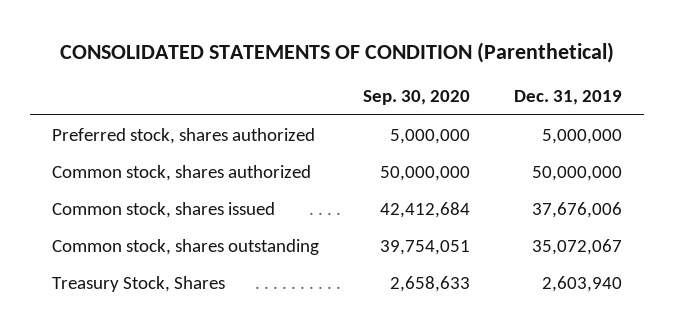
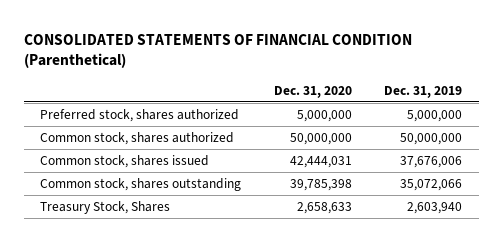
[59,41,614,63] CONSOLIDATED STATEMENTS OF CONDITION (Parenthetical) -> [23,33,412,69] CONSOLIDATED STATEMENTS OF FINANCIAL CONDITION (Parenthetical)
[362,90,470,106] Sep. 30, 2020 -> none
none -> [273,85,352,98] Dec. 31, 2020
[532,238,623,255] 35,072,067 -> [400,178,463,191] 35,072,066

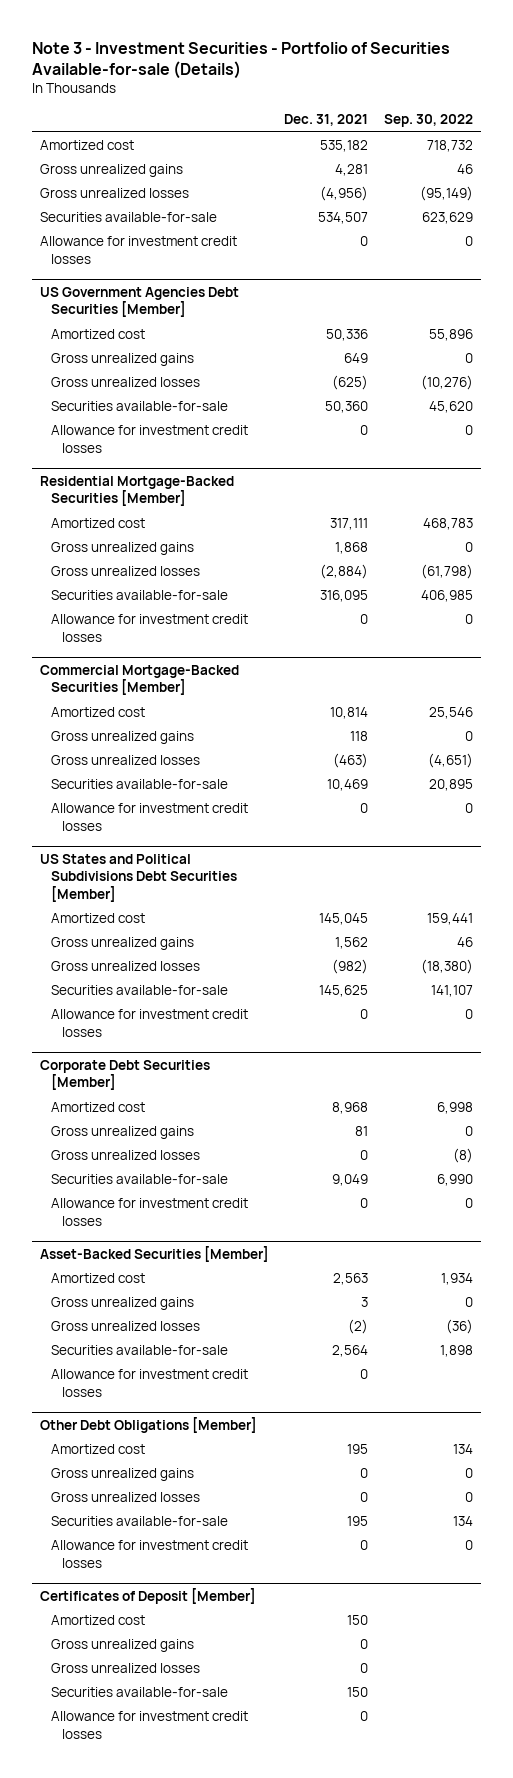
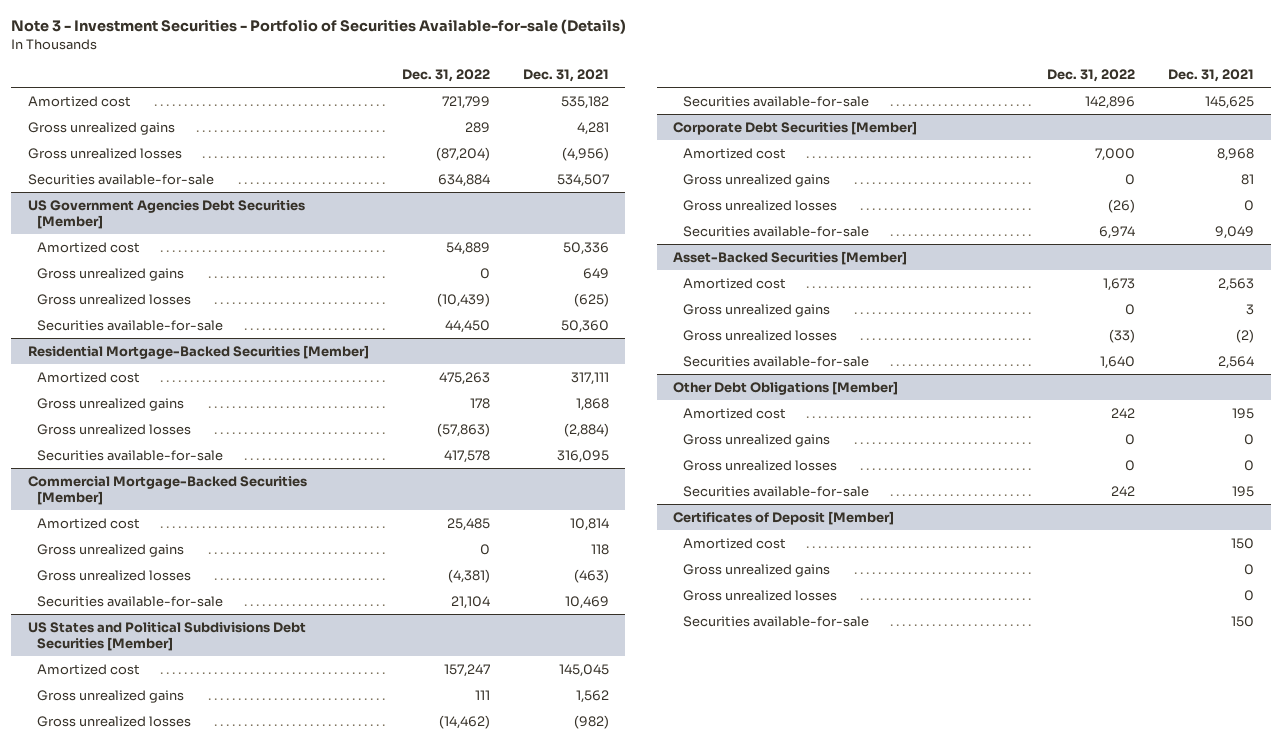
[383,114,473,128] Sep. 30, 2022 -> none
none -> [401,68,490,82] Dec. 31, 2022
[40,236,238,264] Allowance for investment credit losses -> none
[51,425,249,453] Allowance for investment credit losses -> none
[51,614,249,642] Allowance for investment credit losses -> none
[51,803,249,831] Allowance for investment credit losses -> none
[51,1009,249,1037] Allowance for investment credit losses -> none
[51,1198,249,1226] Allowance for investment credit losses -> none
[51,1369,249,1397] Allowance for investment credit losses -> none
[51,1540,249,1568] Allowance for investment credit losses -> none
[51,1711,249,1739] Allowance for investment credit losses -> none

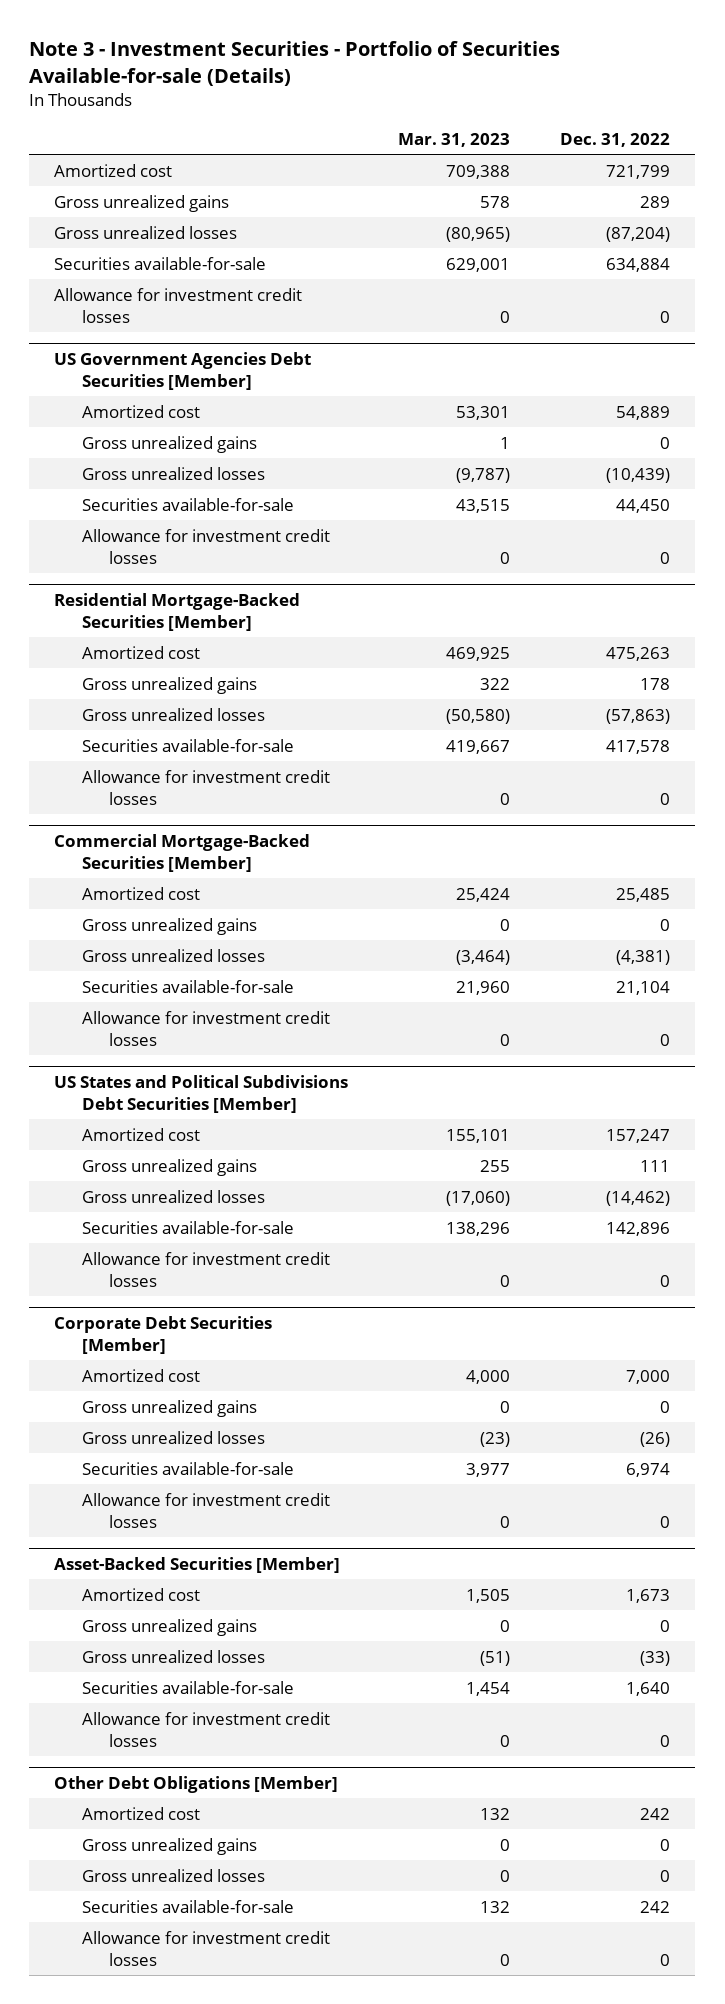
[522,68,609,82] Dec. 31, 2021 -> none
none -> [398,132,511,147] Mar. 31, 2023
none -> [54,287,303,323] Allowance for investment credit losses
none -> [81,528,330,564] Allowance for investment credit losses
none -> [81,769,330,805] Allowance for investment credit losses
none -> [81,1010,330,1046] Allowance for investment credit losses
none -> [81,1251,330,1287] Allowance for investment credit losses
none -> [81,1492,330,1528] Allowance for investment credit losses
none -> [81,1711,330,1747] Allowance for investment credit losses
[673,510,895,525] Certificates of Deposit [Member] -> none
[682,537,786,549] Amortized cost -> none
[682,563,830,577] Gross unrealized gains -> none
[682,589,837,601] Gross unrealized losses -> none
[682,615,869,627] Securities available-for-sale -> none
none -> [81,1930,330,1966] Allowance for investment credit losses

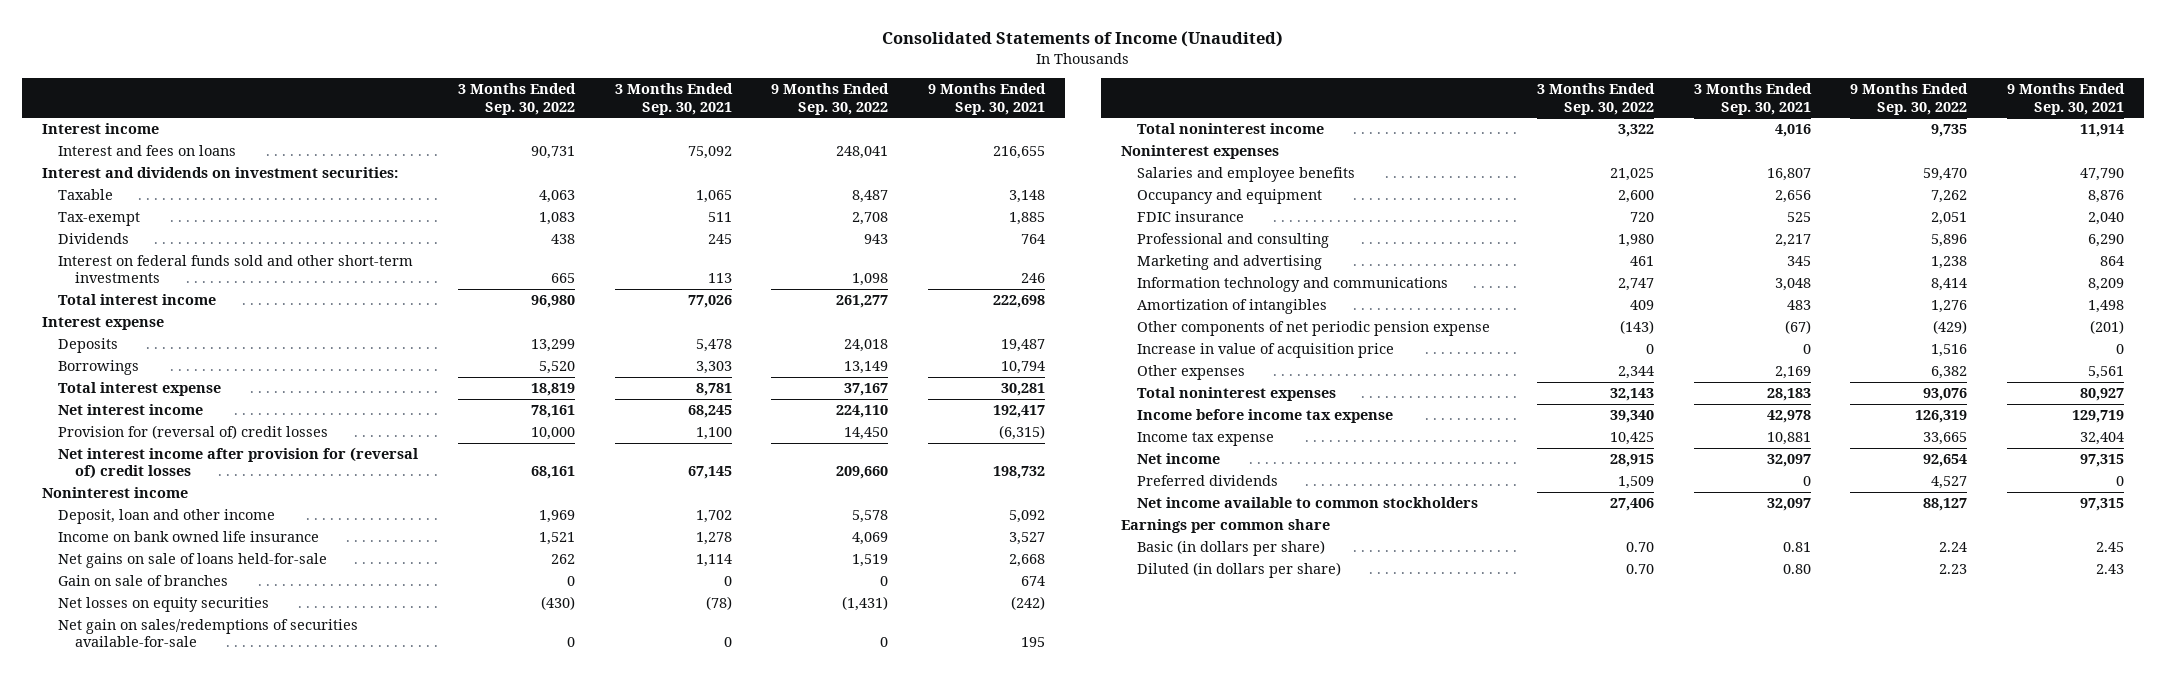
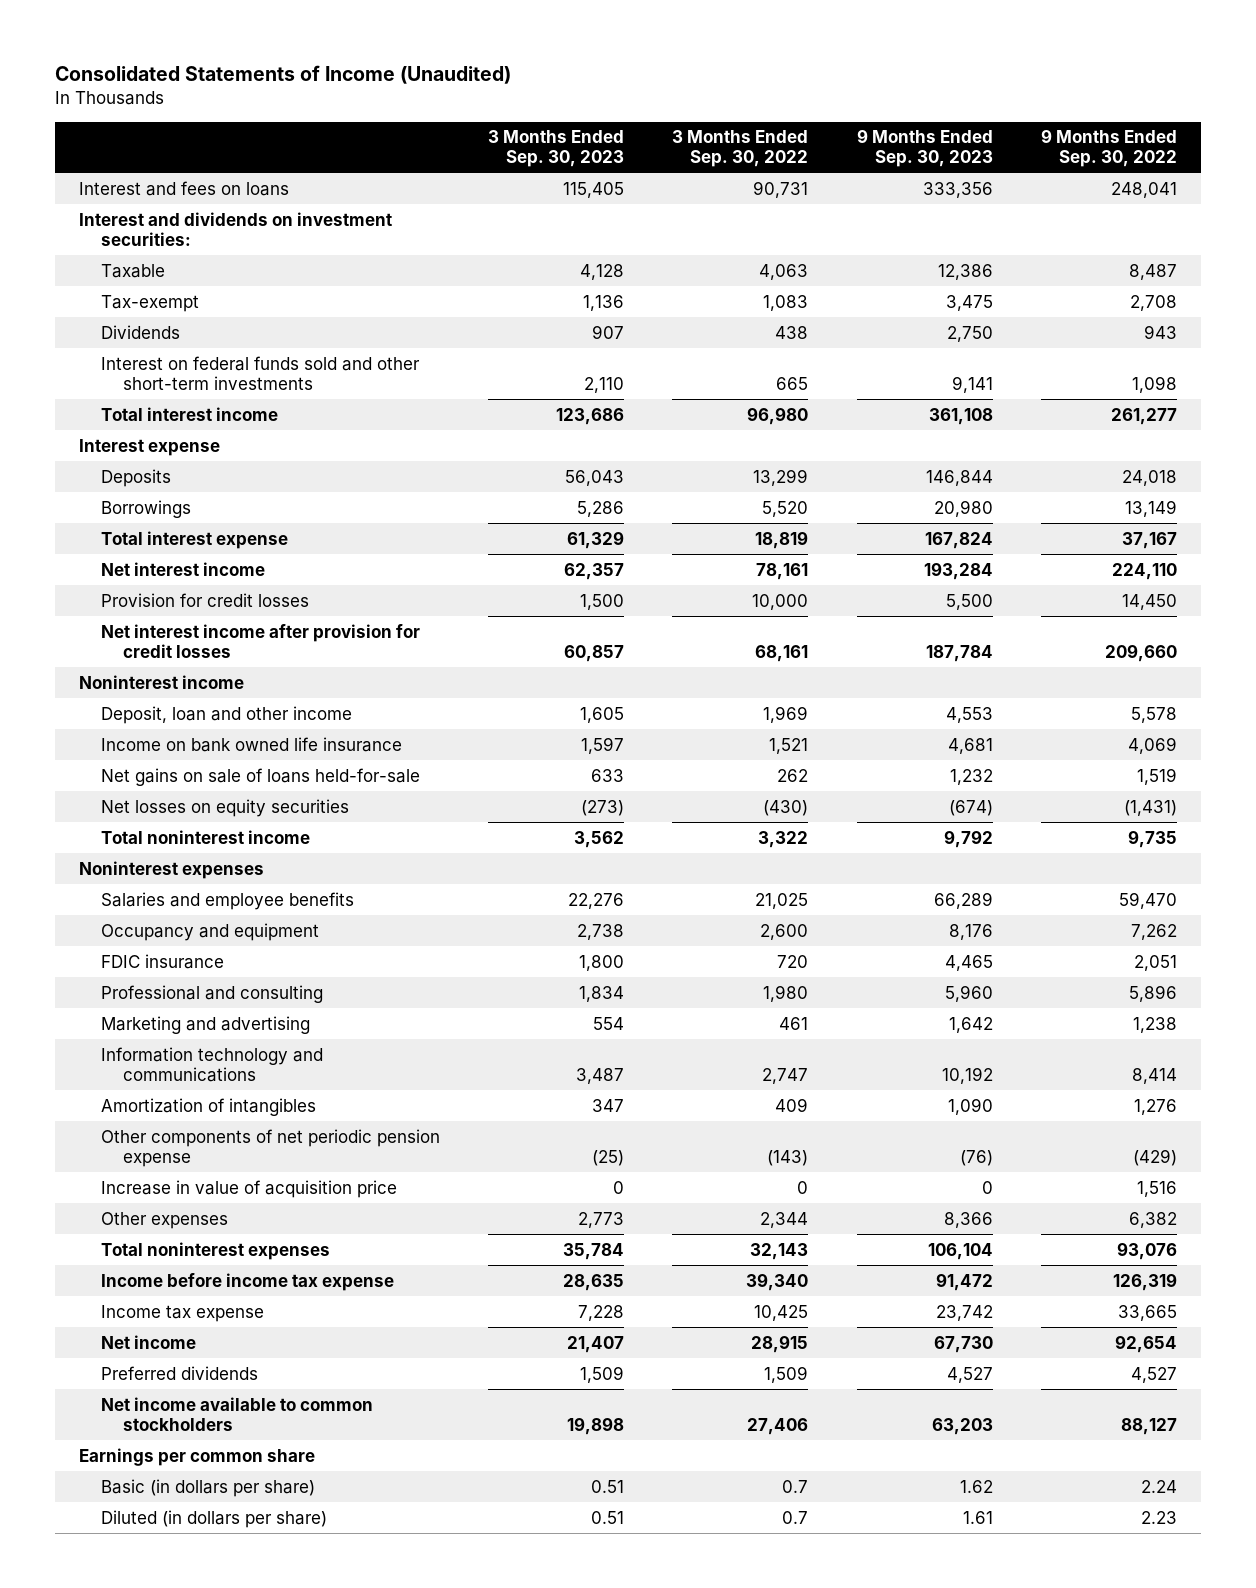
[614,83,733,115] 3 Months Ended Sep. 30, 2021 -> none
[927,83,1046,115] 9 Months Ended Sep. 30, 2021 -> none
none -> [488,130,625,168] 3 Months Ended Sep. 30, 2023
none -> [856,129,993,168] 9 Months Ended Sep. 30, 2023
[41,123,159,135] Interest income -> none
[58,425,329,440] Provision for (reversal of) credit losses -> [101,592,310,607] Provision for credit losses
[58,447,419,480] Net interest income after provision for (reversal of) credit losses -> [101,623,421,658] Net interest income after provision for credit losses
[58,575,229,587] Gain on sale of branches -> none
[58,619,359,648] Net gain on sales/redemptions of securities available-for-sale -> none
[1626,542,1655,553] 0.70 -> [782,1479,809,1493] 0.7
[1626,564,1655,575] 0.70 -> [782,1510,809,1524] 0.7

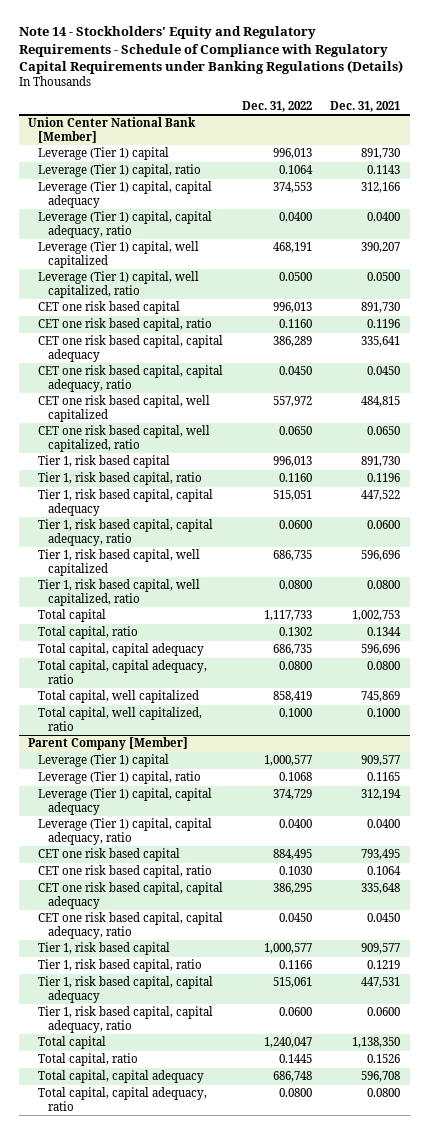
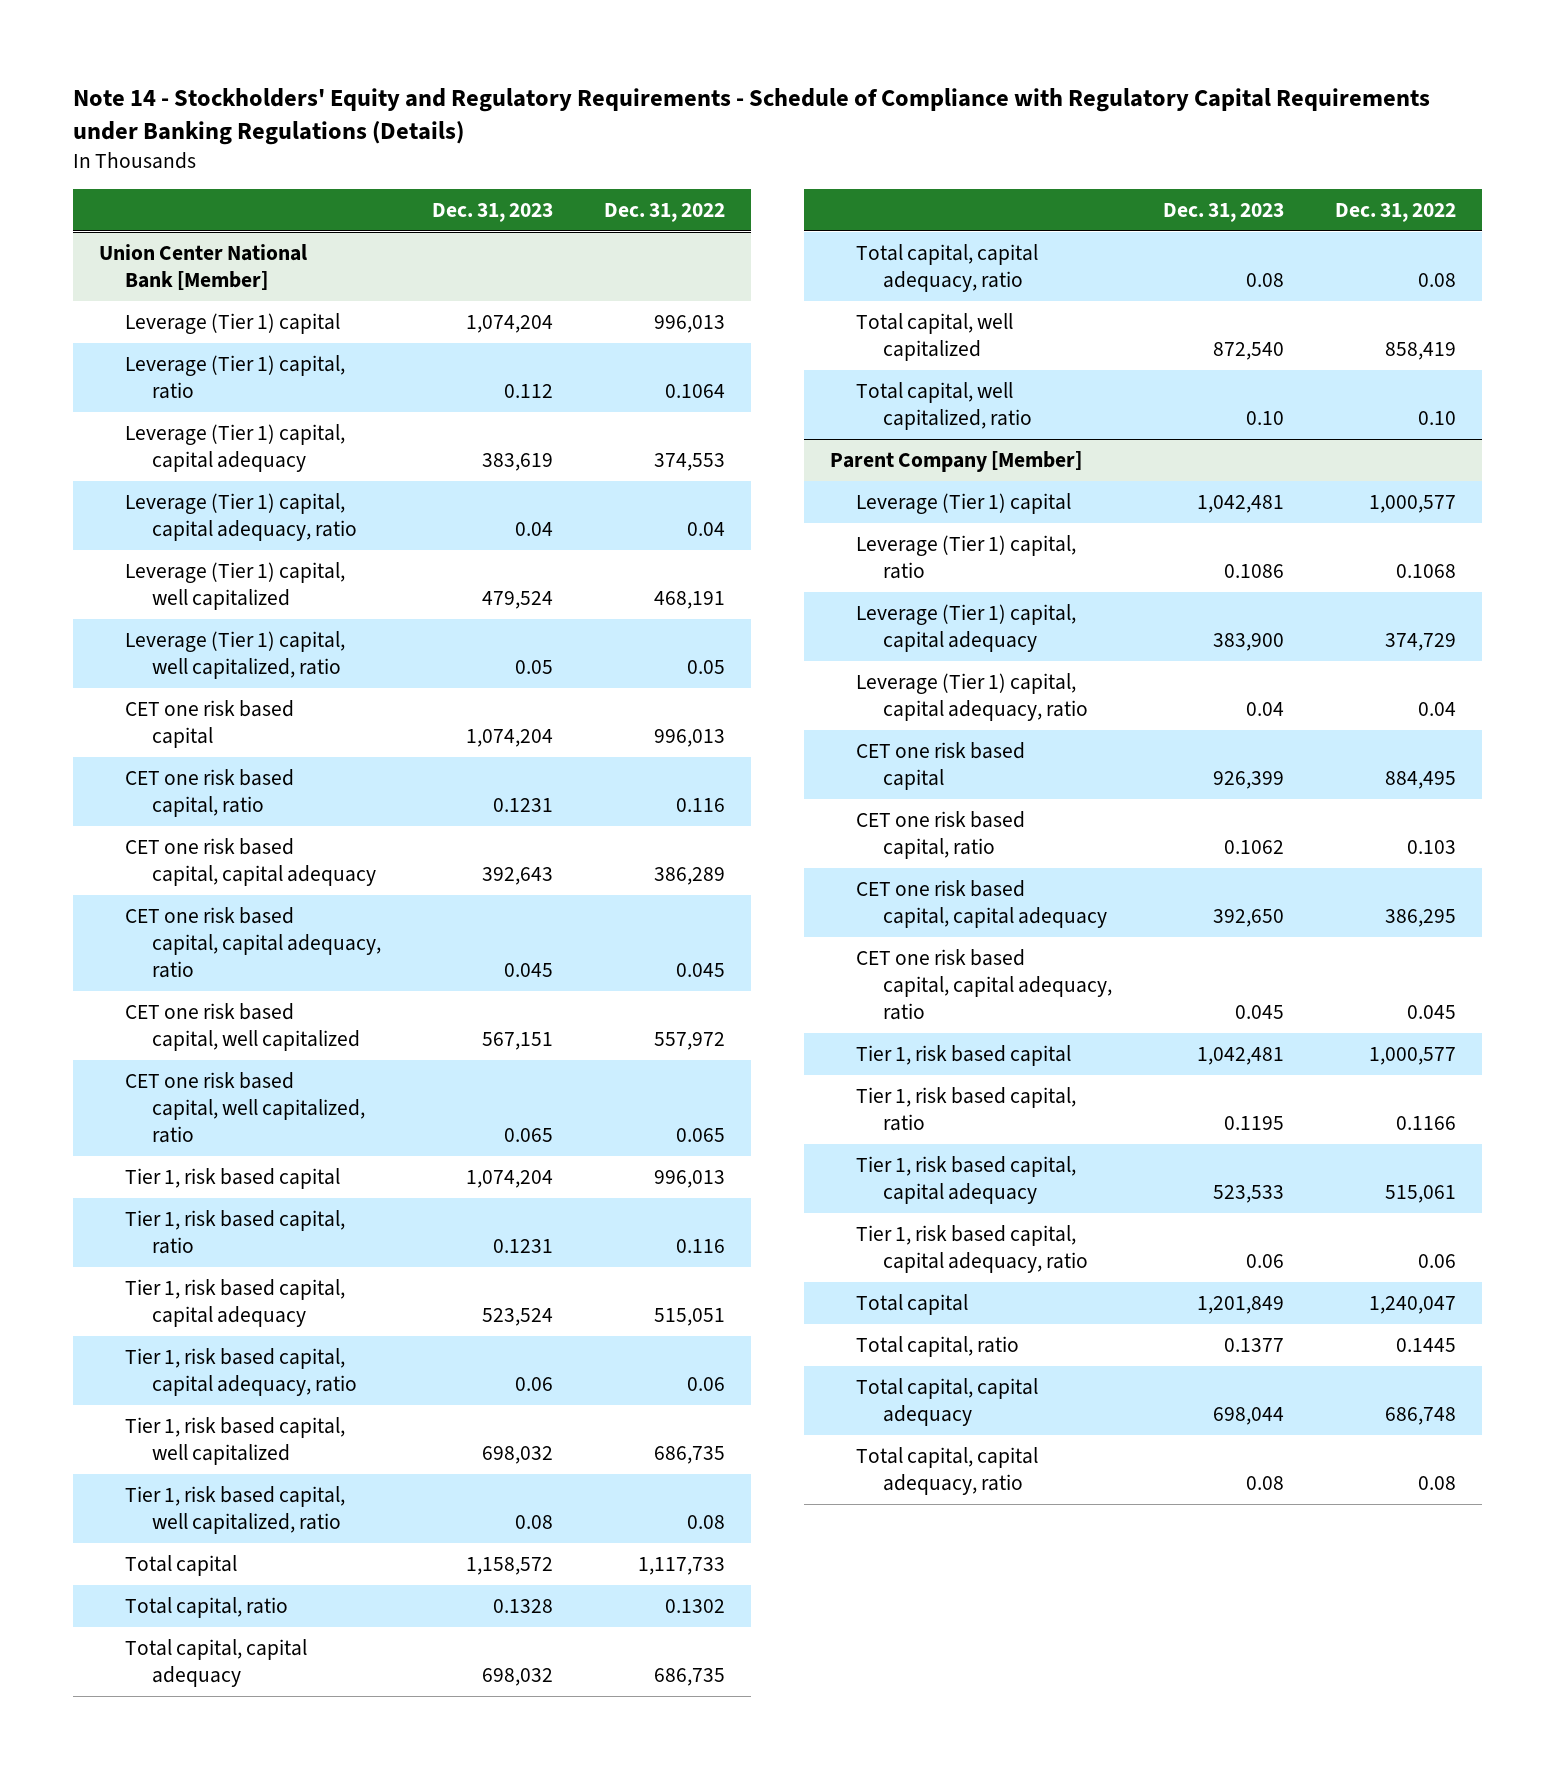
[330,101,401,113] Dec. 31, 2021 -> none
none -> [432,203,554,223] Dec. 31, 2023
[278,212,312,222] 0.0400 -> [687,521,726,536] 0.04
[278,272,312,282] 0.0500 -> [687,659,726,674] 0.05
[278,319,312,329] 0.1160 -> [676,797,726,812] 0.116
[278,366,312,376] 0.0450 -> [676,962,726,977] 0.045
[278,426,312,436] 0.0650 -> [676,1127,726,1142] 0.065
[278,473,312,483] 0.1160 -> [676,1238,726,1253] 0.116
[278,520,312,530] 0.0600 -> [687,1376,726,1391] 0.06
[278,580,312,590] 0.0800 -> [687,1514,726,1529] 0.08
[278,661,312,671] 0.0800 -> [1418,272,1457,287] 0.08
[278,708,312,718] 0.1000 -> [1418,410,1457,425] 0.10
[278,819,312,829] 0.0400 -> [1418,701,1457,716] 0.04
[278,866,312,876] 0.1030 -> [1407,839,1457,854] 0.103
[278,913,312,923] 0.0450 -> [1407,1004,1457,1019] 0.045
[278,1007,312,1017] 0.0600 -> [1418,1253,1457,1268] 0.06
[278,1088,312,1098] 0.0800 -> [1418,1475,1457,1490] 0.08

